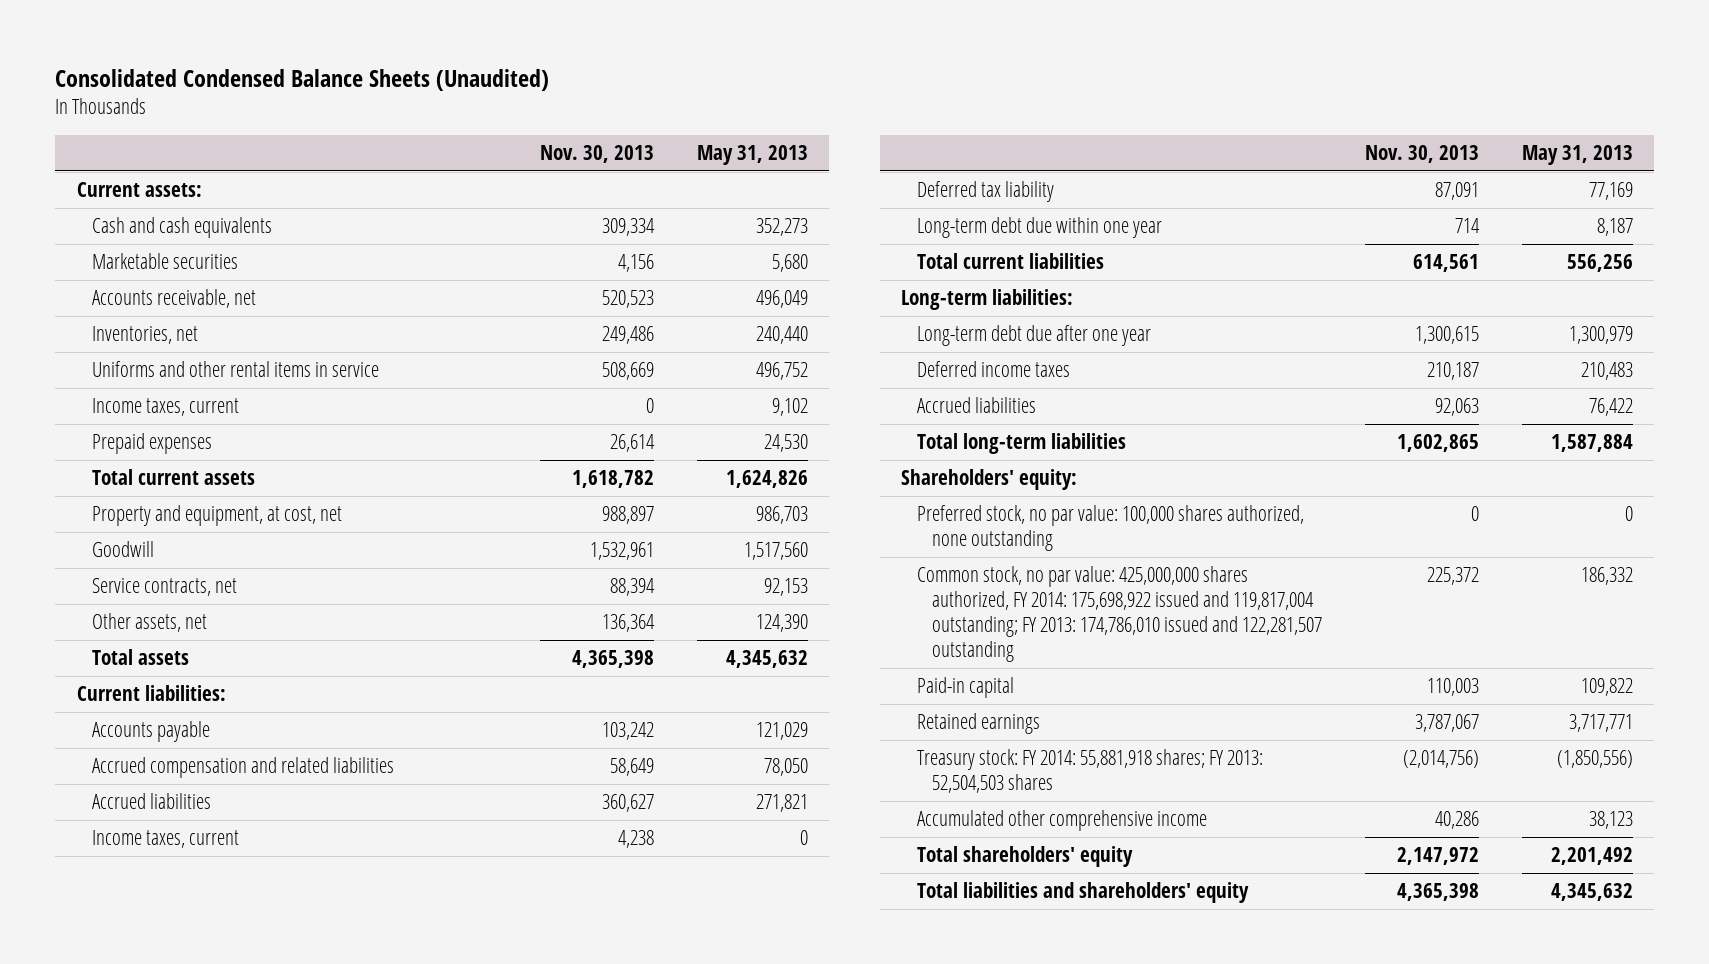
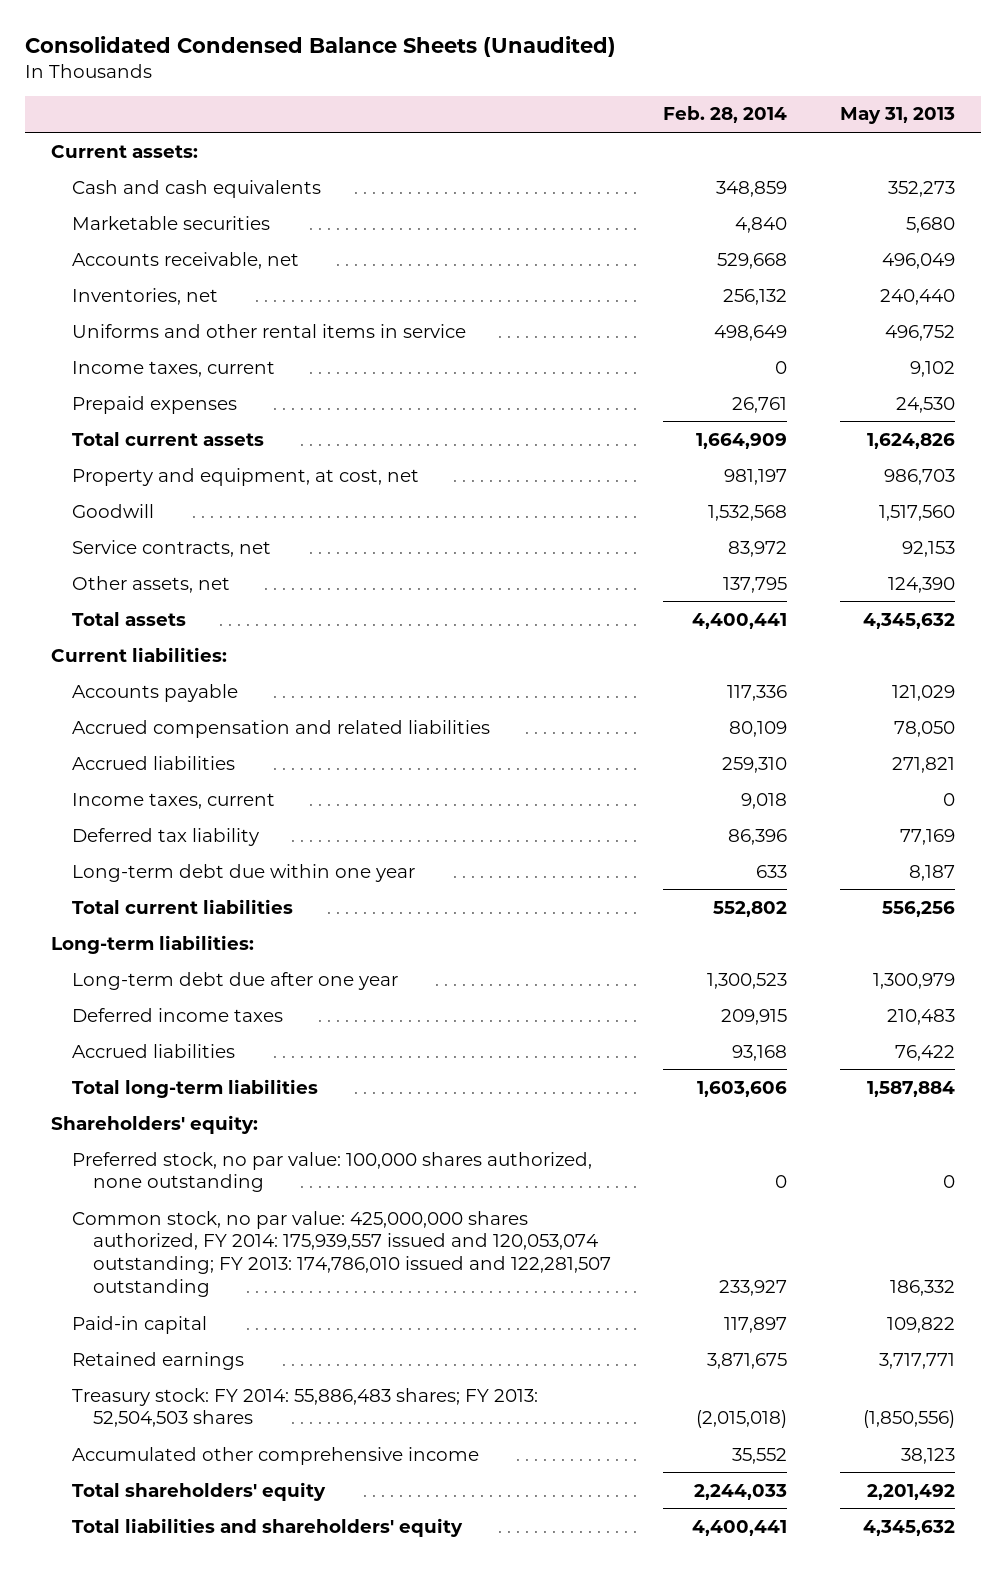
[540,144,655,163] Nov. 30, 2013 -> none
none -> [663,106,788,124] Feb. 28, 2014
[916,566,1323,662] Common stock, no par value: 425,000,000 shares authorized, FY 2014: 175,698,922 issued and 119,817,004 outstanding; FY 2013: 174,786,010 issued and 122,281,507 outstanding -> [71,1210,611,1297] Common stock, no par value: 425,000,000 shares authorized, FY 2014: 175,939,557 issued and 120,053,074 outstanding; FY 2013: 174,786,010 issued and 122,281,507 outstanding
[916,749,1263,794] Treasury stock: FY 2014: 55,881,918 shares; FY 2013: 52,504,503 shares -> [71,1387,538,1428] Treasury stock: FY 2014: 55,886,483 shares; FY 2013: 52,504,503 shares

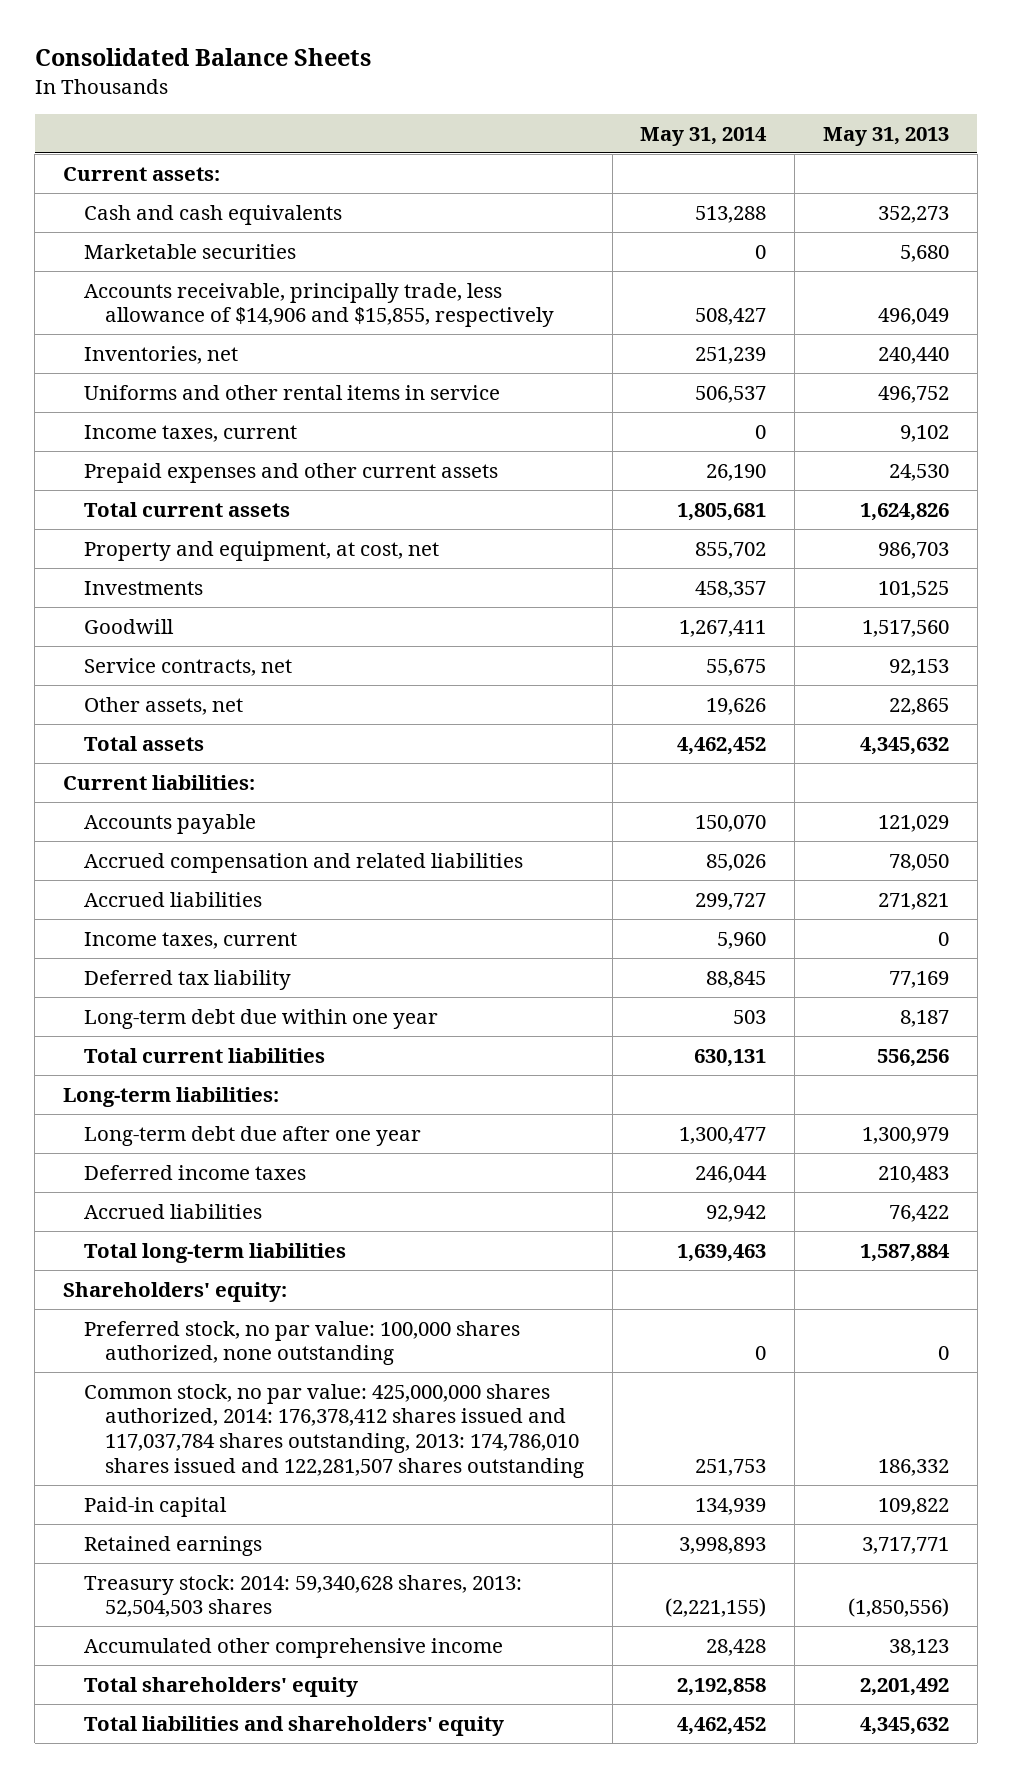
[24,35,616,57] Consolidated Condensed Balance Sheets (Unaudited) -> [34,48,371,67] Consolidated Balance Sheets
[663,106,788,124] Feb. 28, 2014 -> none
none -> [640,126,768,146] May 31, 2014
[71,251,299,269] Accounts receivable, net -> [84,282,554,328] Accounts receivable, principally trade, less allowance of $14,906 and $15,855, respectively
[71,395,237,414] Prepaid expenses -> [84,462,499,483] Prepaid expenses and other current assets
none -> [84,580,204,595] Investments
[887,576,955,593] 124,390 -> [888,697,949,715] 22,865
[71,1210,611,1297] Common stock, no par value: 425,000,000 shares authorized, FY 2014: 175,939,557 issued and 120,053,074 outstanding; FY 2013: 174,786,010 issued and 122,281,507 outstanding -> [84,1383,584,1478] Common stock, no par value: 425,000,000 shares authorized, 2014: 176,378,412 shares issued and 117,037,784 shares outstanding, 2013: 174,786,010 shares issued and 122,281,507 shares outstanding
[71,1387,538,1428] Treasury stock: FY 2014: 55,886,483 shares; FY 2013: 52,504,503 shares -> [84,1574,523,1618] Treasury stock: 2014: 59,340,628 shares, 2013: 52,504,503 shares

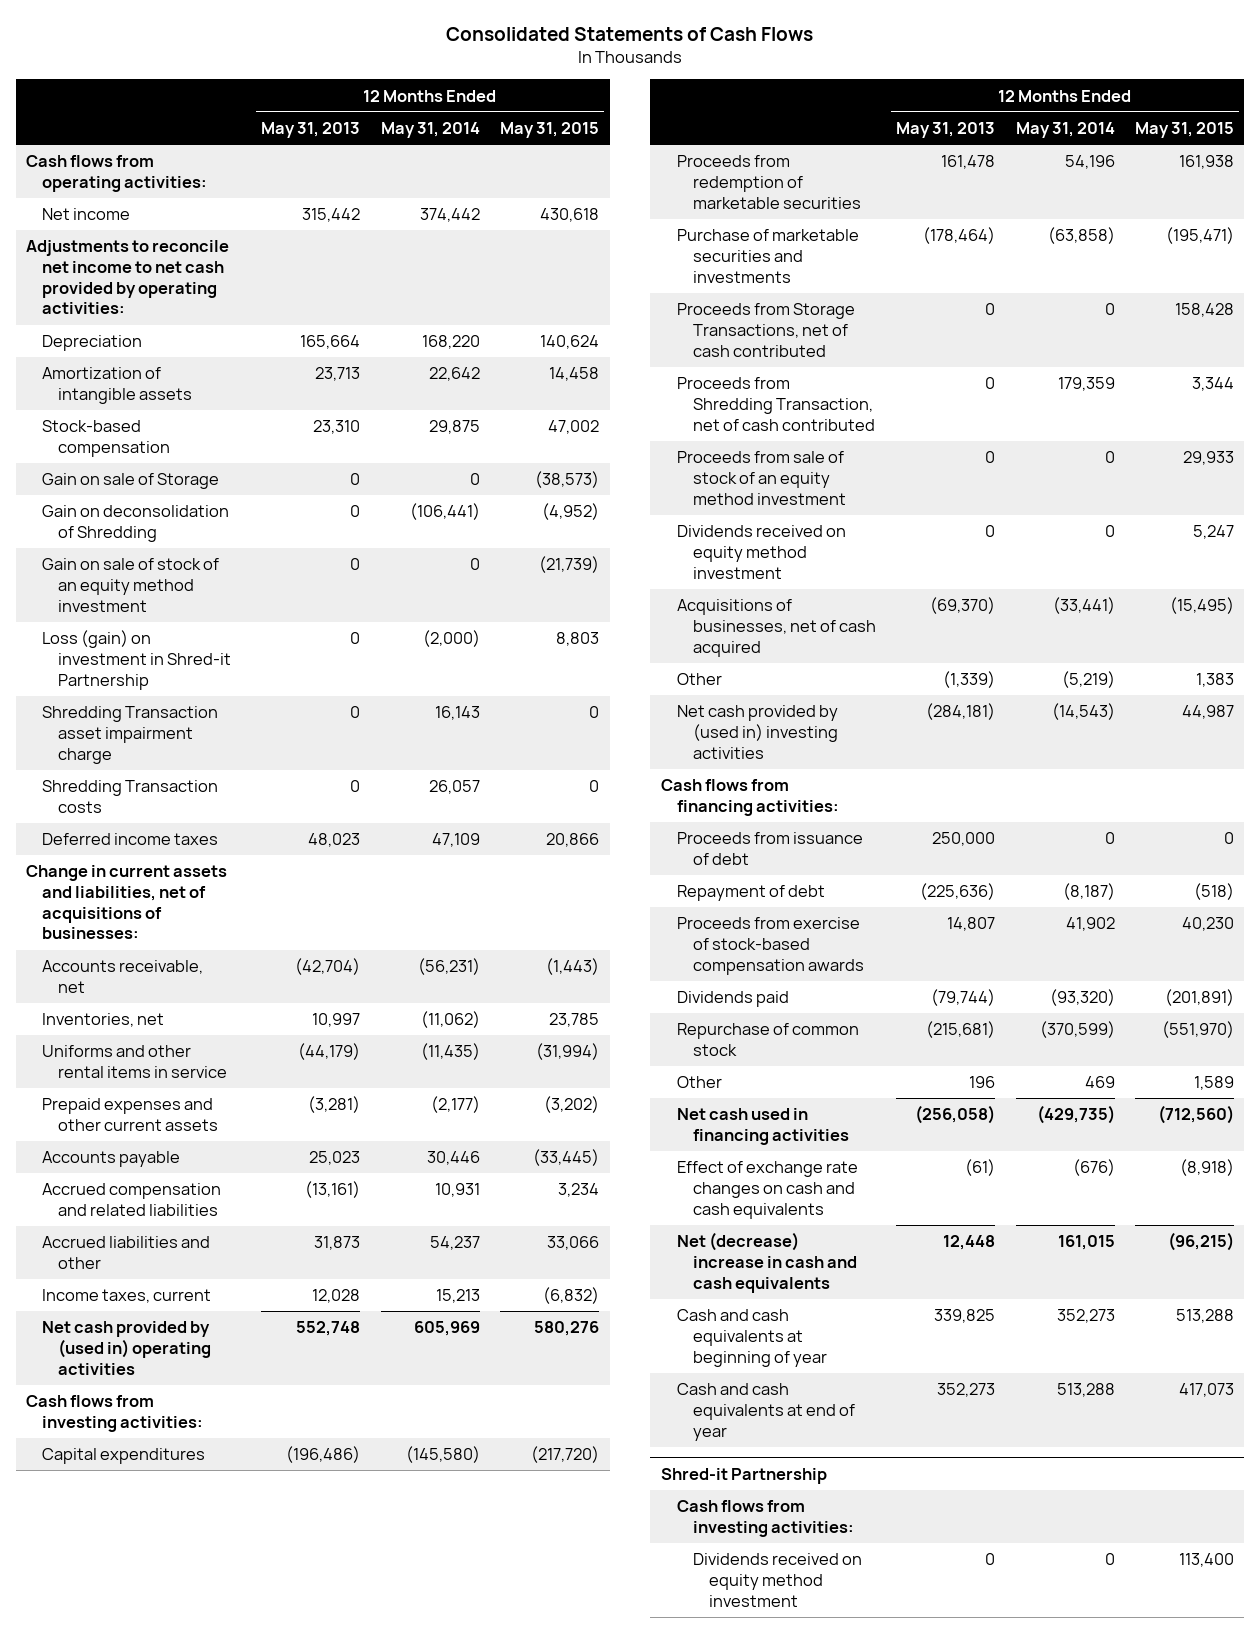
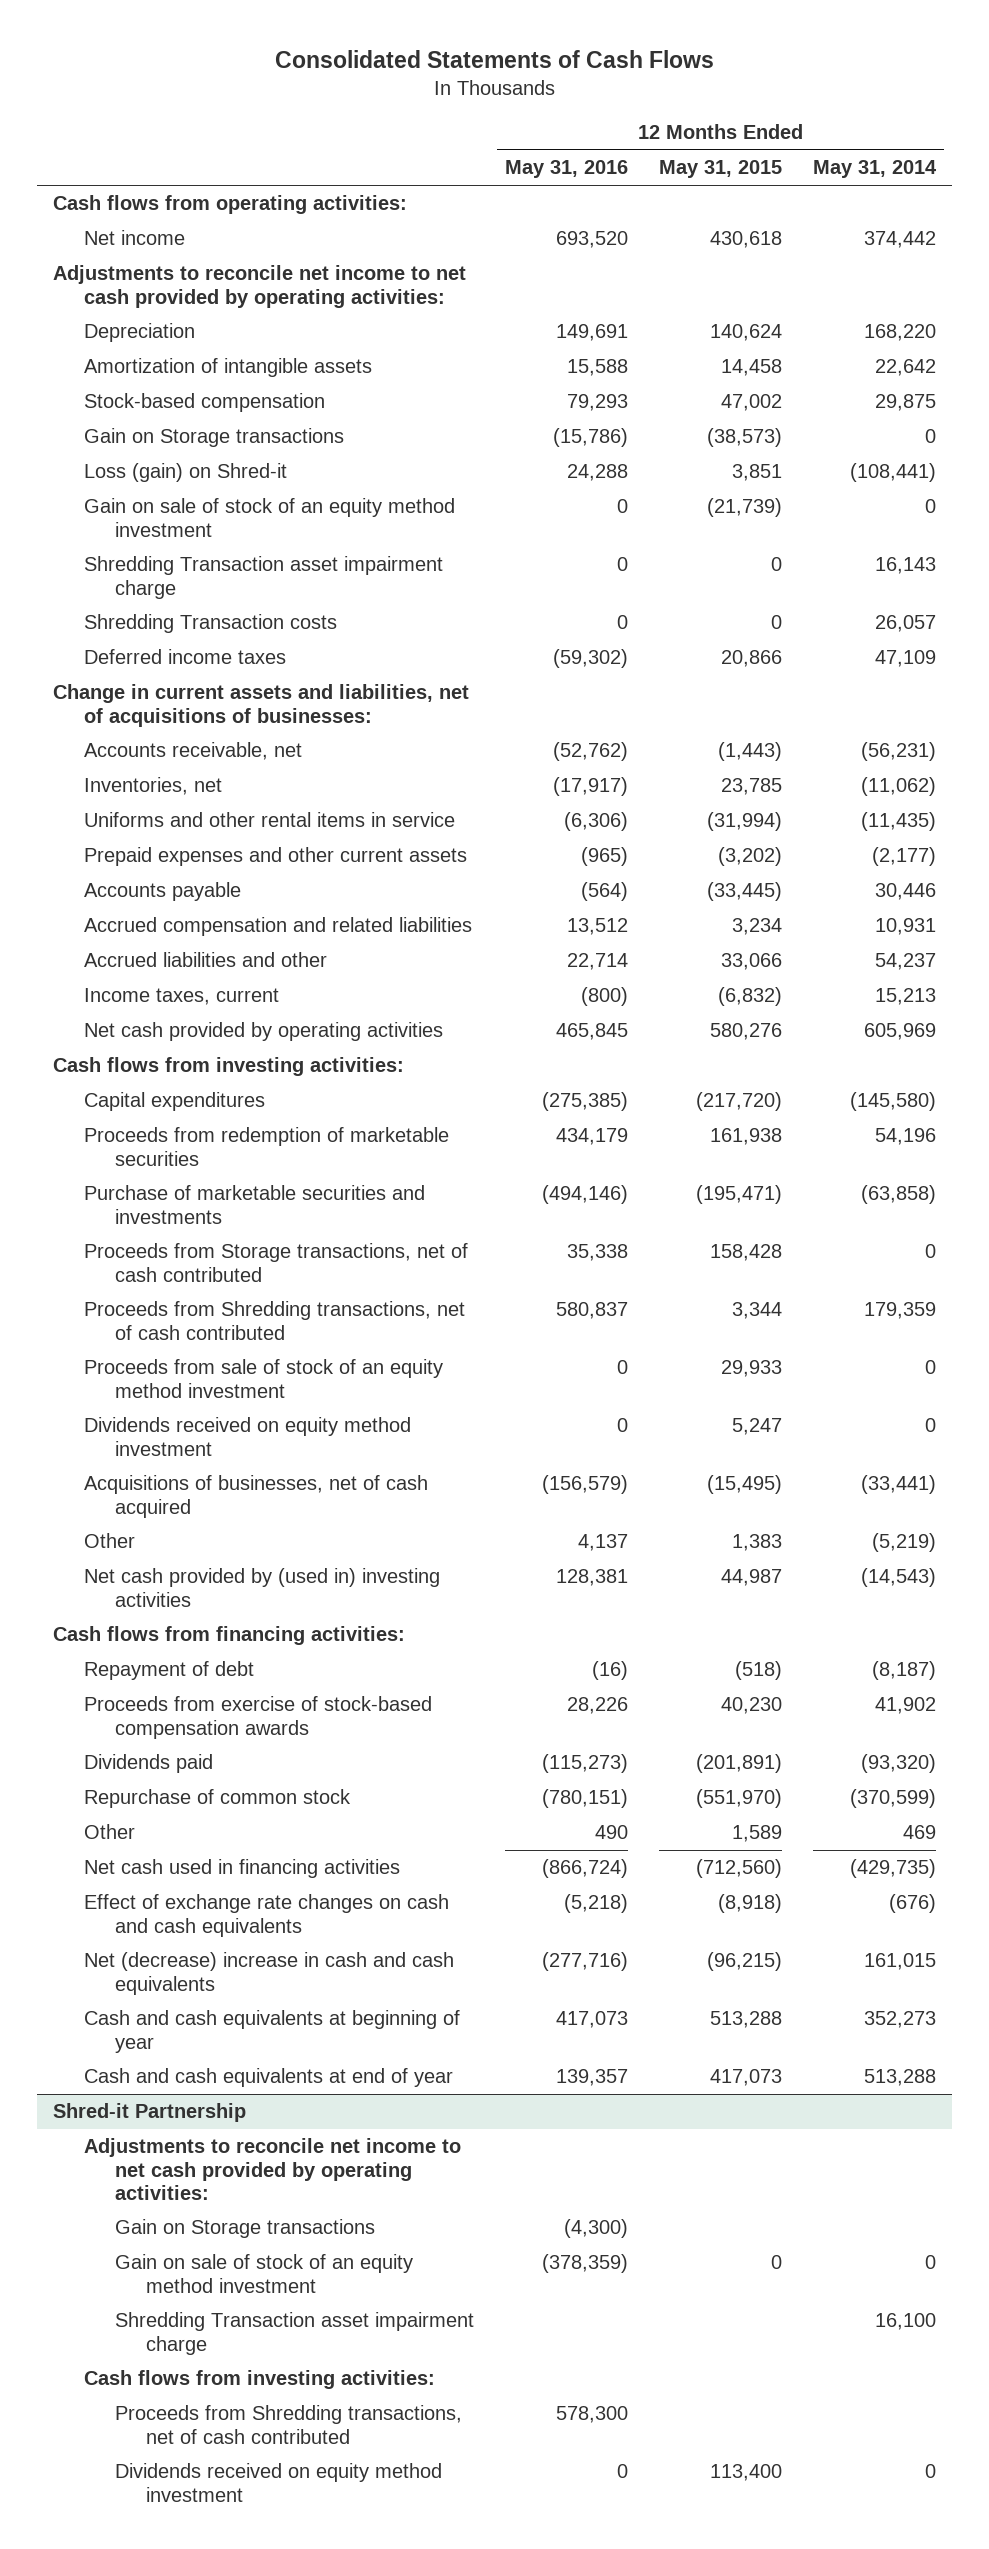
[261,122,361,139] May 31, 2013 -> none
none -> [505,160,629,179] May 31, 2016
[42,505,230,542] Gain on deconsolidation of Shredding -> none
[42,473,220,490] Gain on sale of Storage -> [83,428,344,448] Gain on Storage transactions
none -> [83,463,287,483] Loss (gain) on Shred-it
[42,630,232,690] Loss (gain) on investment in Shred-it Partnership -> none
[42,1321,212,1375] Net cash provided by (used in) operating activities -> [83,1022,443,1042] Net cash provided by operating activities
[676,303,855,357] Proceeds from Storage Transactions, net of cash contributed -> [83,1243,468,1282] Proceeds from Storage transactions, net of cash contributed
[676,377,875,431] Proceeds from Shredding Transaction, net of cash contributed -> [83,1301,465,1340] Proceeds from Shredding transactions, net of cash contributed
[676,832,863,865] Proceeds from issuance of debt -> none
none -> [83,2138,461,2200] Adjustments to reconcile net income to net cash provided by operating activities:
none -> [115,2219,376,2239] Gain on Storage transactions
none -> [115,2254,414,2293] Gain on sale of stock of an equity method investment
none -> [115,2312,475,2355] Shredding Transaction asset impairment charge
none -> [115,2405,463,2444] Proceeds from Shredding transactions, net of cash contributed

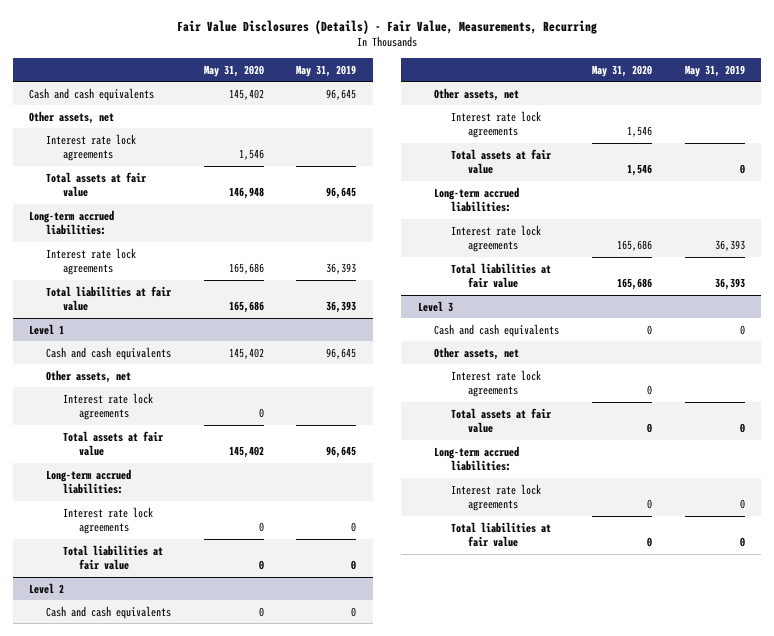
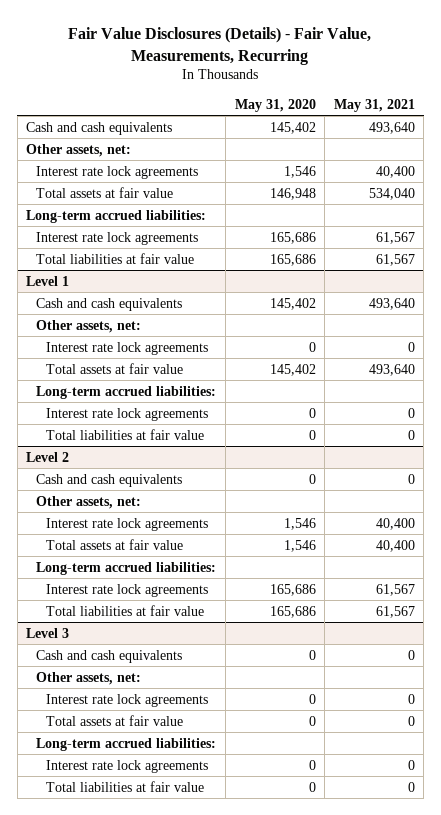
[296,64,357,77] May 31, 2019 -> none
none -> [333,98,415,112] May 31, 2021
[29,110,115,124] Other assets, net -> [26,143,132,157] Other assets, net:
[45,369,131,383] Other assets, net -> [36,319,142,333] Other assets, net:
[434,87,520,101] Other assets, net -> [36,495,142,509] Other assets, net:
[434,346,520,360] Other assets, net -> [36,671,142,685] Other assets, net:

